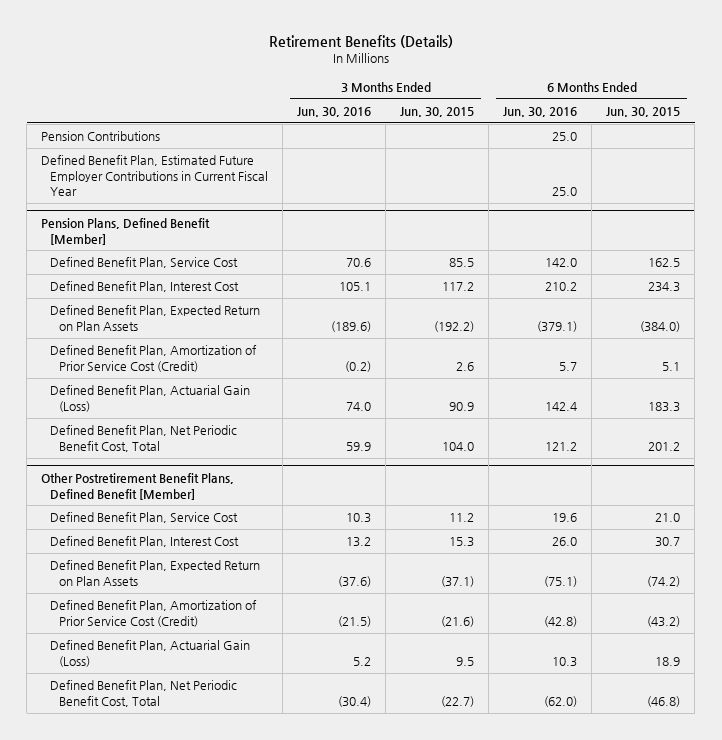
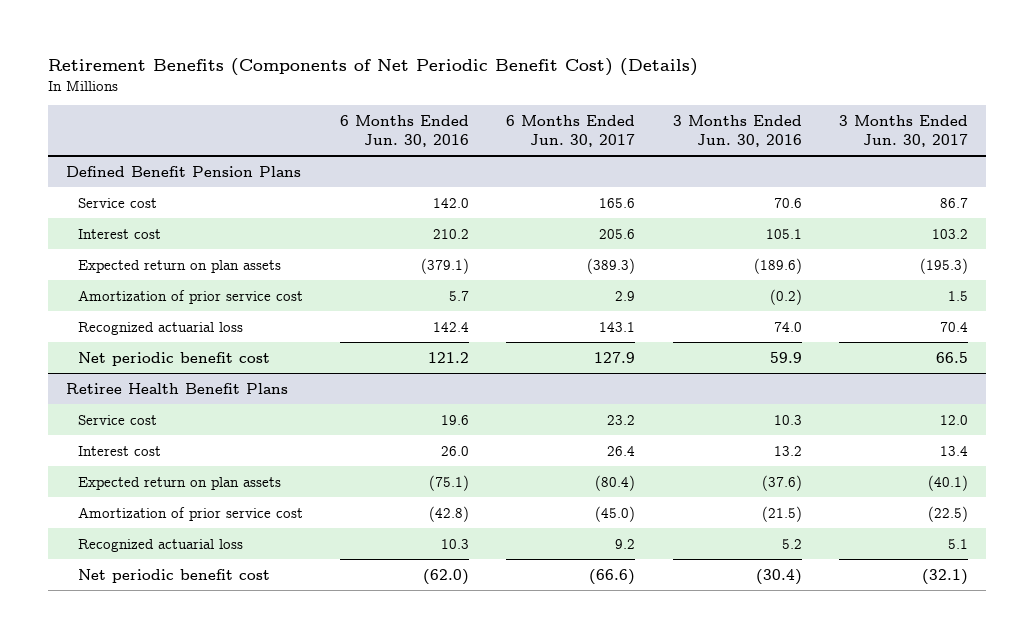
[268,34,453,48] Retirement Benefits (Details) -> [47,57,698,76] Retirement Benefits (Components of Net Periodic Benefit Cost) (Details)
[400,106,475,117] Jun. 30, 2015 -> none
[606,106,681,117] Jun. 30, 2015 -> none
none -> [506,114,636,147] 6 Months Ended Jun. 30, 2017
none -> [838,114,968,147] 3 Months Ended Jun. 30, 2017
[41,131,161,142] Pension Contributions -> none
[41,155,268,197] Defined Benefit Plan, Estimated Future Employer Contributions in Current Fiscal Year -> none
[41,218,211,245] Pension Plans, Defined Benefit [Member] -> [66,165,302,177] Defined Benefit Pension Plans
[49,257,238,269] Defined Benefit Plan, Service Cost -> [78,197,158,208] Service cost
[49,281,239,293] Defined Benefit Plan, Interest Cost -> [78,228,162,239] Interest cost
[49,305,260,331] Defined Benefit Plan, Expected Return on Plan Assets -> [78,259,282,273] Expected return on plan assets
[49,345,257,372] Defined Benefit Plan, Amortization of Prior Service Cost (Credit) -> [78,289,304,304] Amortization of prior service cost
[49,385,250,412] Defined Benefit Plan, Actuarial Gain (Loss) -> [78,321,244,335] Recognized actuarial loss
[49,425,237,452] Defined Benefit Plan, Net Periodic Benefit Cost, Total -> [78,351,271,366] Net periodic benefit cost
[41,473,235,500] Other Postretirement Benefit Plans, Defined Benefit [Member] -> [66,382,289,394] Retiree Health Benefit Plans
[49,512,238,524] Defined Benefit Plan, Service Cost -> [78,414,158,425] Service cost
[49,536,239,548] Defined Benefit Plan, Interest Cost -> [78,445,162,456] Interest cost
[49,560,260,586] Defined Benefit Plan, Expected Return on Plan Assets -> [78,476,282,490] Expected return on plan assets
[49,600,257,627] Defined Benefit Plan, Amortization of Prior Service Cost (Credit) -> [78,506,304,521] Amortization of prior service cost
[49,640,250,667] Defined Benefit Plan, Actuarial Gain (Loss) -> [78,538,244,552] Recognized actuarial loss
[49,680,237,707] Defined Benefit Plan, Net Periodic Benefit Cost, Total -> [78,568,271,583] Net periodic benefit cost

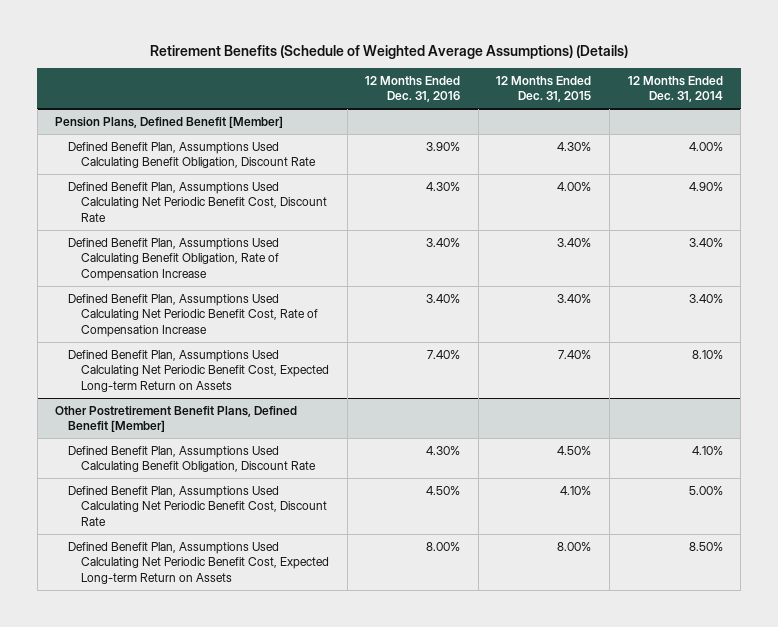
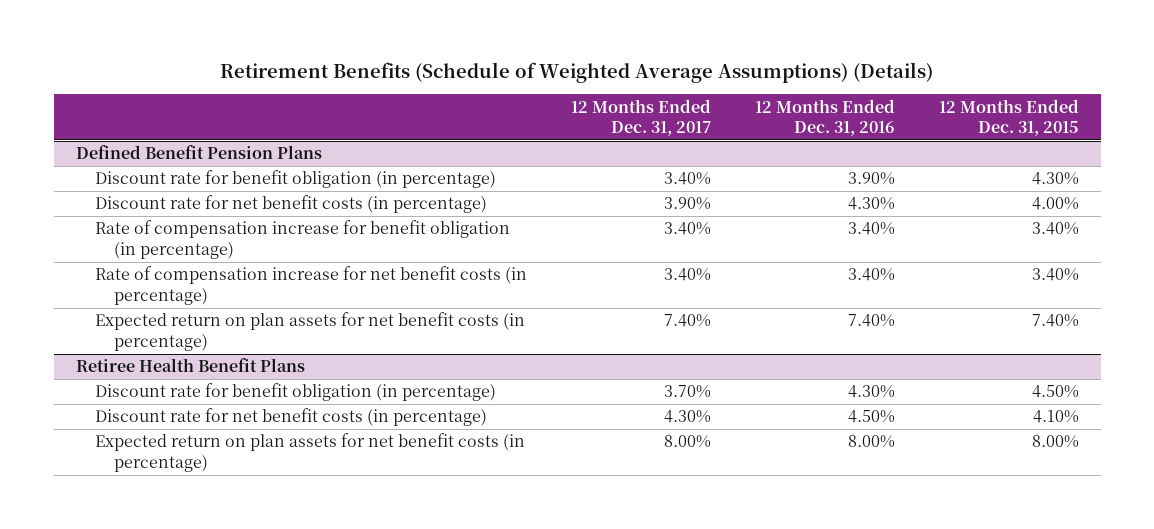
[627,75,723,103] 12 Months Ended Dec. 31, 2014 -> none
none -> [570,98,711,137] 12 Months Ended Dec. 31, 2017
[55,405,298,433] Other Postretirement Benefit Plans, Defined Benefit [Member] -> none
[55,115,284,128] Pension Plans, Defined Benefit [Member] -> [75,145,322,160] Defined Benefit Pension Plans
[68,141,317,169] Defined Benefit Plan, Assumptions Used Calculating Benefit Obligation, Discount Rate -> [94,170,496,189] Discount rate for benefit obligation (in percentage)
[68,181,328,222] Defined Benefit Plan, Assumptions Used Calculating Net Periodic Benefit Cost, Discount Rate -> [94,195,487,214] Discount rate for net benefit costs (in percentage)
[68,237,280,281] Defined Benefit Plan, Assumptions Used Calculating Benefit Obligation, Rate of Compensation Increase -> [94,220,510,259] Rate of compensation increase for benefit obligation (in percentage)
[68,293,319,337] Defined Benefit Plan, Assumptions Used Calculating Net Periodic Benefit Cost, Rate of Compensation Increase -> [94,266,527,305] Rate of compensation increase for net benefit costs (in percentage)
[68,349,330,392] Defined Benefit Plan, Assumptions Used Calculating Net Periodic Benefit Cost, Expected Long-term Return on Assets -> [94,312,525,351] Expected return on plan assets for net benefit costs (in percentage)
none -> [75,358,305,373] Retiree Health Benefit Plans
[68,445,317,473] Defined Benefit Plan, Assumptions Used Calculating Benefit Obligation, Discount Rate -> [94,383,496,402] Discount rate for benefit obligation (in percentage)
[68,485,328,526] Defined Benefit Plan, Assumptions Used Calculating Net Periodic Benefit Cost, Discount Rate -> [94,408,487,427] Discount rate for net benefit costs (in percentage)
[68,541,330,584] Defined Benefit Plan, Assumptions Used Calculating Net Periodic Benefit Cost, Expected Long-term Return on Assets -> [94,433,525,472] Expected return on plan assets for net benefit costs (in percentage)

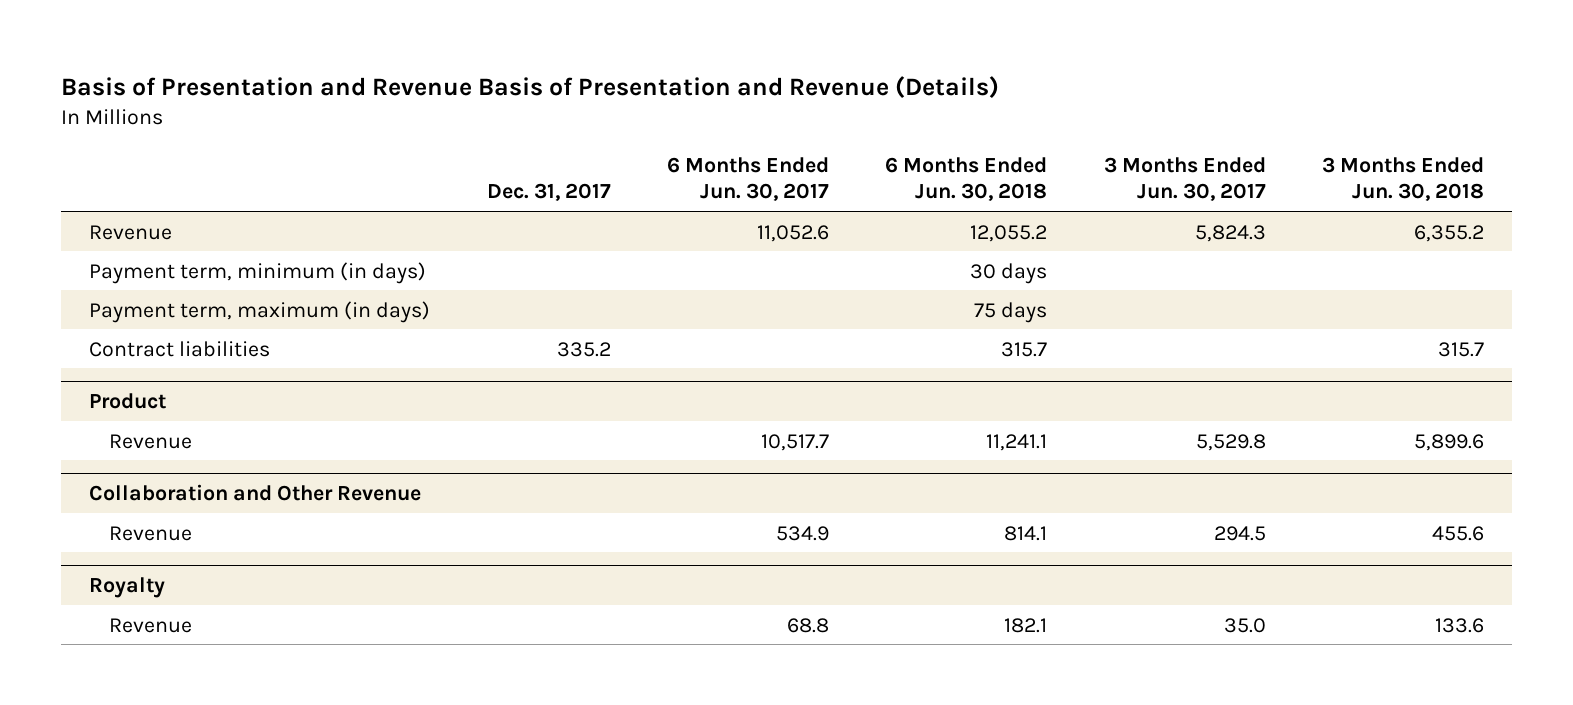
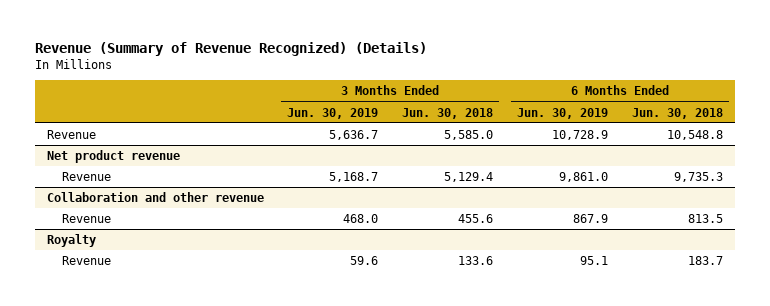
[61,75,1000,98] Basis of Presentation and Revenue Basis of Presentation and Revenue (Details) -> [34,41,427,56] Revenue (Summary of Revenue Recognized) (Details)
[486,183,611,202] Dec. 31, 2017 -> none
[667,157,830,202] 6 Months Ended Jun. 30, 2017 -> none
[1103,157,1266,202] 3 Months Ended Jun. 30, 2017 -> none
none -> [287,107,379,119] Jun. 30, 2019
none -> [517,107,609,119] Jun. 30, 2019
[89,261,427,284] Payment term, minimum (in days) -> none
[89,300,431,323] Payment term, maximum (in days) -> none
[89,340,271,357] Contract liabilities -> none
[970,224,1048,242] 12,055.2 -> [667,129,724,140] 10,548.8
[1414,224,1485,242] 6,355.2 -> [444,129,494,140] 5,585.0
[89,392,167,409] Product -> [46,149,180,163] Net product revenue
[986,433,1048,451] 11,241.1 -> [674,171,724,182] 9,735.3
[1414,433,1485,451] 5,899.6 -> [444,171,494,182] 5,129.4
[89,483,422,501] Collaboration and Other Revenue -> [46,191,264,202] Collaboration and other revenue
[1004,525,1048,541] 814.1 -> [688,213,724,223] 813.5
[1004,617,1048,633] 182.1 -> [688,255,724,265] 183.7

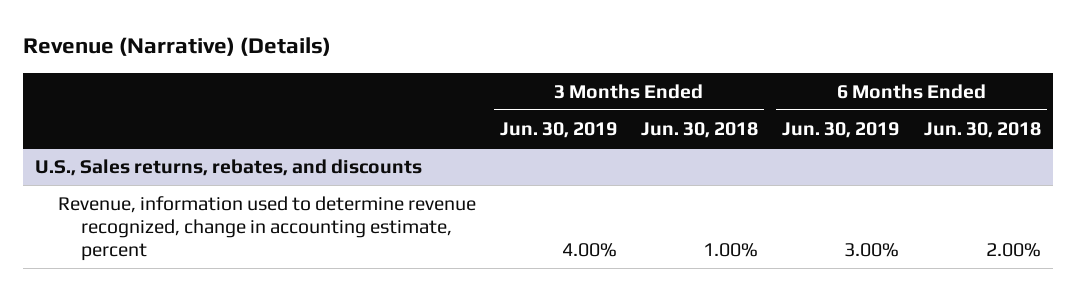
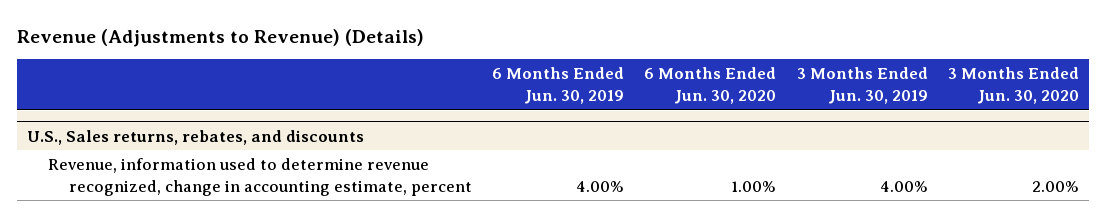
[22,37,331,57] Revenue (Narrative) (Details) -> [16,28,424,47] Revenue (Adjustments to Revenue) (Details)
[641,121,759,138] Jun. 30, 2018 -> none
[923,121,1041,138] Jun. 30, 2018 -> none
none -> [644,67,777,104] 6 Months Ended Jun. 30, 2020
none -> [947,67,1079,104] 3 Months Ended Jun. 30, 2020
[844,242,900,257] 3.00% -> [576,180,625,192] 4.00%

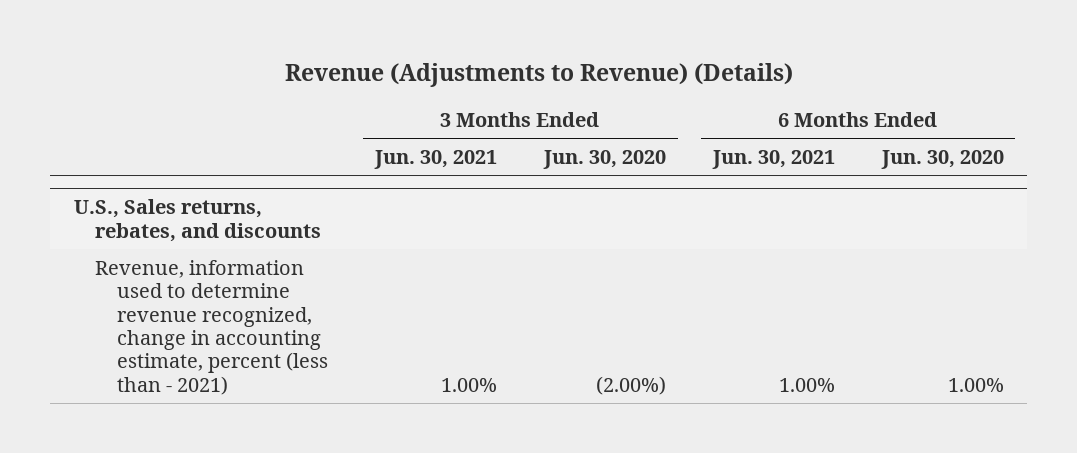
[492,67,625,104] 6 Months Ended Jun. 30, 2019 -> none
[796,67,928,104] 3 Months Ended Jun. 30, 2019 -> none
none -> [374,150,498,170] Jun. 30, 2021
none -> [711,150,835,170] Jun. 30, 2021
[48,158,473,196] Revenue, information used to determine revenue recognized, change in accounting estimate, percent -> [95,259,329,395] Revenue, information used to determine revenue recognized, change in accounting estimate, percent (less than - 2021)
[1031,180,1079,192] 2.00% -> [595,375,666,395] (2.00%)

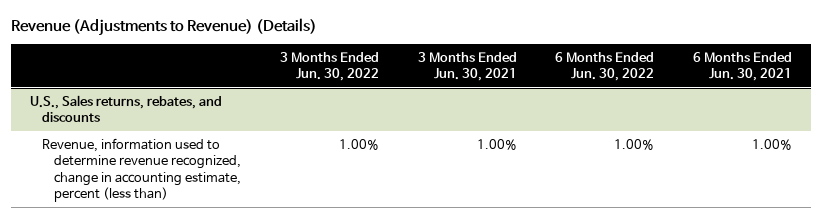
[542,150,666,170] Jun. 30, 2020 -> none
[880,150,1004,170] Jun. 30, 2020 -> none
none -> [280,51,380,82] 3 Months Ended Jun. 30, 2022
none -> [555,51,655,82] 6 Months Ended Jun. 30, 2022
[95,259,329,395] Revenue, information used to determine revenue recognized, change in accounting estimate, percent (less than - 2021) -> [42,137,242,203] Revenue, information used to determine revenue recognized, change in accounting estimate, percent (less than)

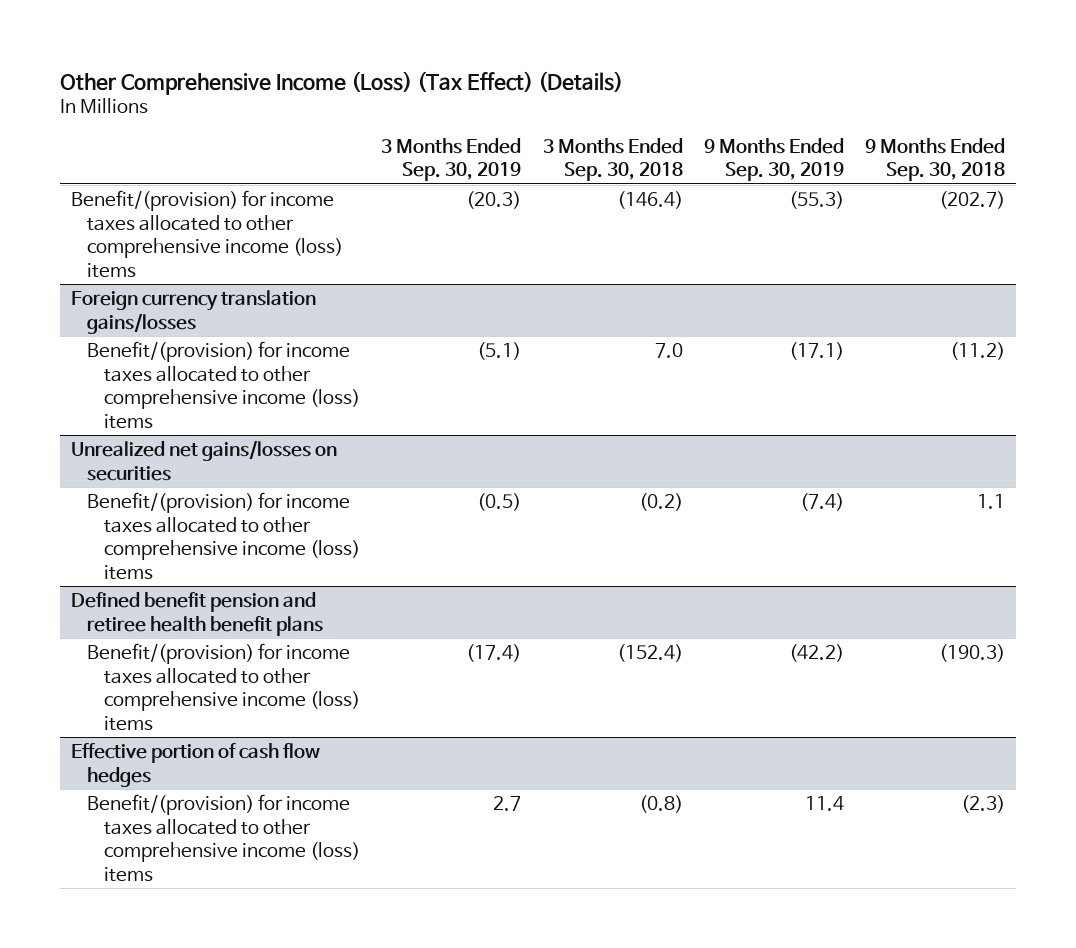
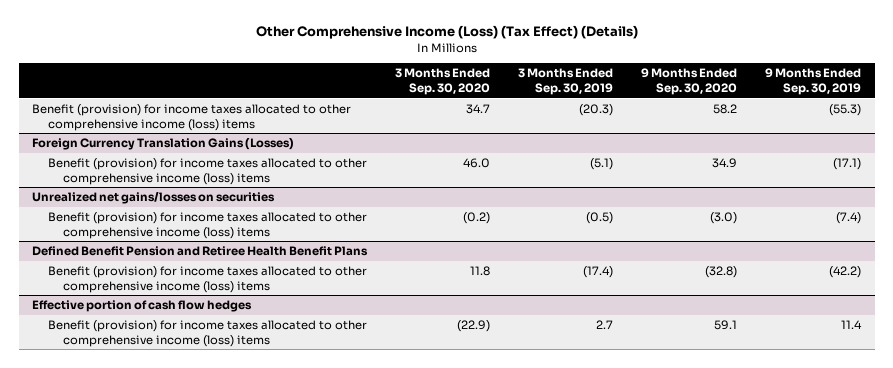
[542,137,683,182] 3 Months Ended Sep. 30, 2018 -> none
[865,137,1006,182] 9 Months Ended Sep. 30, 2018 -> none
none -> [395,68,491,95] 3 Months Ended Sep. 30, 2020
none -> [641,68,738,95] 9 Months Ended Sep. 30, 2020
[70,189,344,278] Benefit/(provision) for income taxes allocated to other comprehensive income (loss) items -> [32,104,352,131] Benefit (provision) for income taxes allocated to other comprehensive income (loss) items
[70,289,316,334] Foreign currency translation gains/losses -> [32,138,295,151] Foreign Currency Translation Gains (Losses)
[87,340,361,429] Benefit/(provision) for income taxes allocated to other comprehensive income (loss) items -> [47,158,367,185] Benefit (provision) for income taxes allocated to other comprehensive income (loss) items
[87,491,361,580] Benefit/(provision) for income taxes allocated to other comprehensive income (loss) items -> [47,212,367,239] Benefit (provision) for income taxes allocated to other comprehensive income (loss) items
[70,591,324,636] Defined benefit pension and retiree health benefit plans -> [32,246,369,257] Defined Benefit Pension and Retiree Health Benefit Plans
[87,642,361,731] Benefit/(provision) for income taxes allocated to other comprehensive income (loss) items -> [47,266,367,293] Benefit (provision) for income taxes allocated to other comprehensive income (loss) items
[87,793,361,882] Benefit/(provision) for income taxes allocated to other comprehensive income (loss) items -> [47,320,367,347] Benefit (provision) for income taxes allocated to other comprehensive income (loss) items

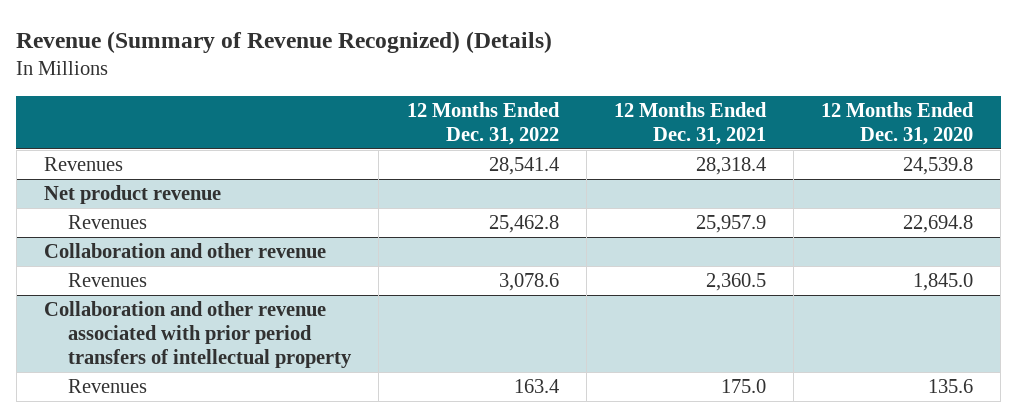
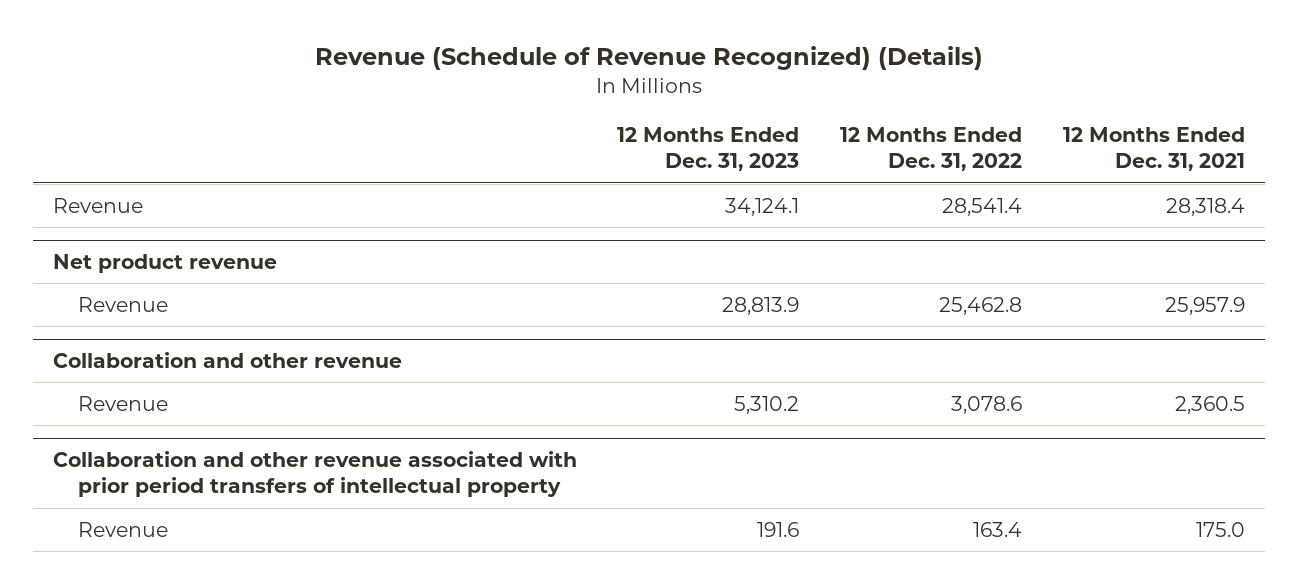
[16,30,553,53] Revenue (Summary of Revenue Recognized) (Details) -> [314,45,983,70] Revenue (Schedule of Revenue Recognized) (Details)
[821,101,975,145] 12 Months Ended Dec. 31, 2020 -> none
none -> [617,126,800,172] 12 Months Ended Dec. 31, 2023
[43,157,123,172] Revenues -> [52,197,143,213] Revenue
[68,215,148,230] Revenues -> [77,296,168,312] Revenue
[68,273,148,288] Revenues -> [77,395,168,411] Revenue
[68,379,148,394] Revenues -> [77,521,168,537] Revenue

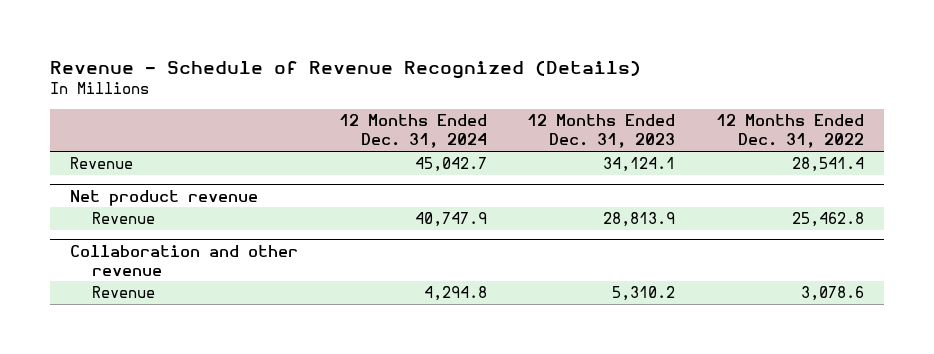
[314,45,983,70] Revenue (Schedule of Revenue Recognized) (Details) -> [49,59,641,79] Revenue - Schedule of Revenue Recognized (Details)
[1062,126,1245,172] 12 Months Ended Dec. 31, 2021 -> none
none -> [338,114,487,149] 12 Months Ended Dec. 31, 2024
[52,450,577,498] Collaboration and other revenue associated with prior period transfers of intellectual property -> none
[77,521,168,537] Revenue -> none

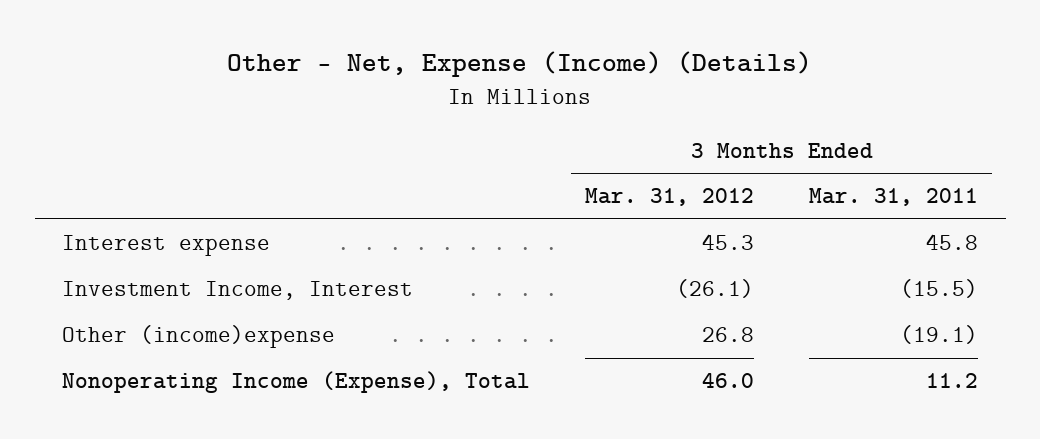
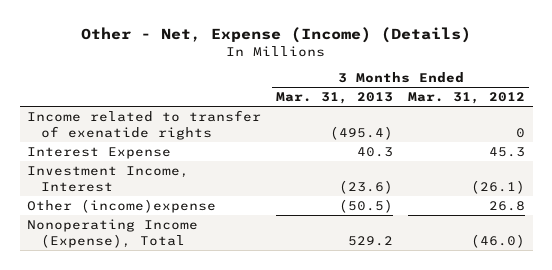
[809,188,979,207] Mar. 31, 2011 -> none
none -> [276,91,394,104] Mar. 31, 2013
none -> [27,109,262,140] Income related to transfer of exenatide rights
[62,235,271,257] Interest expense -> [27,146,172,159] Interest Expense
[702,373,755,389] 46.0 -> [471,233,526,248] (46.0)

